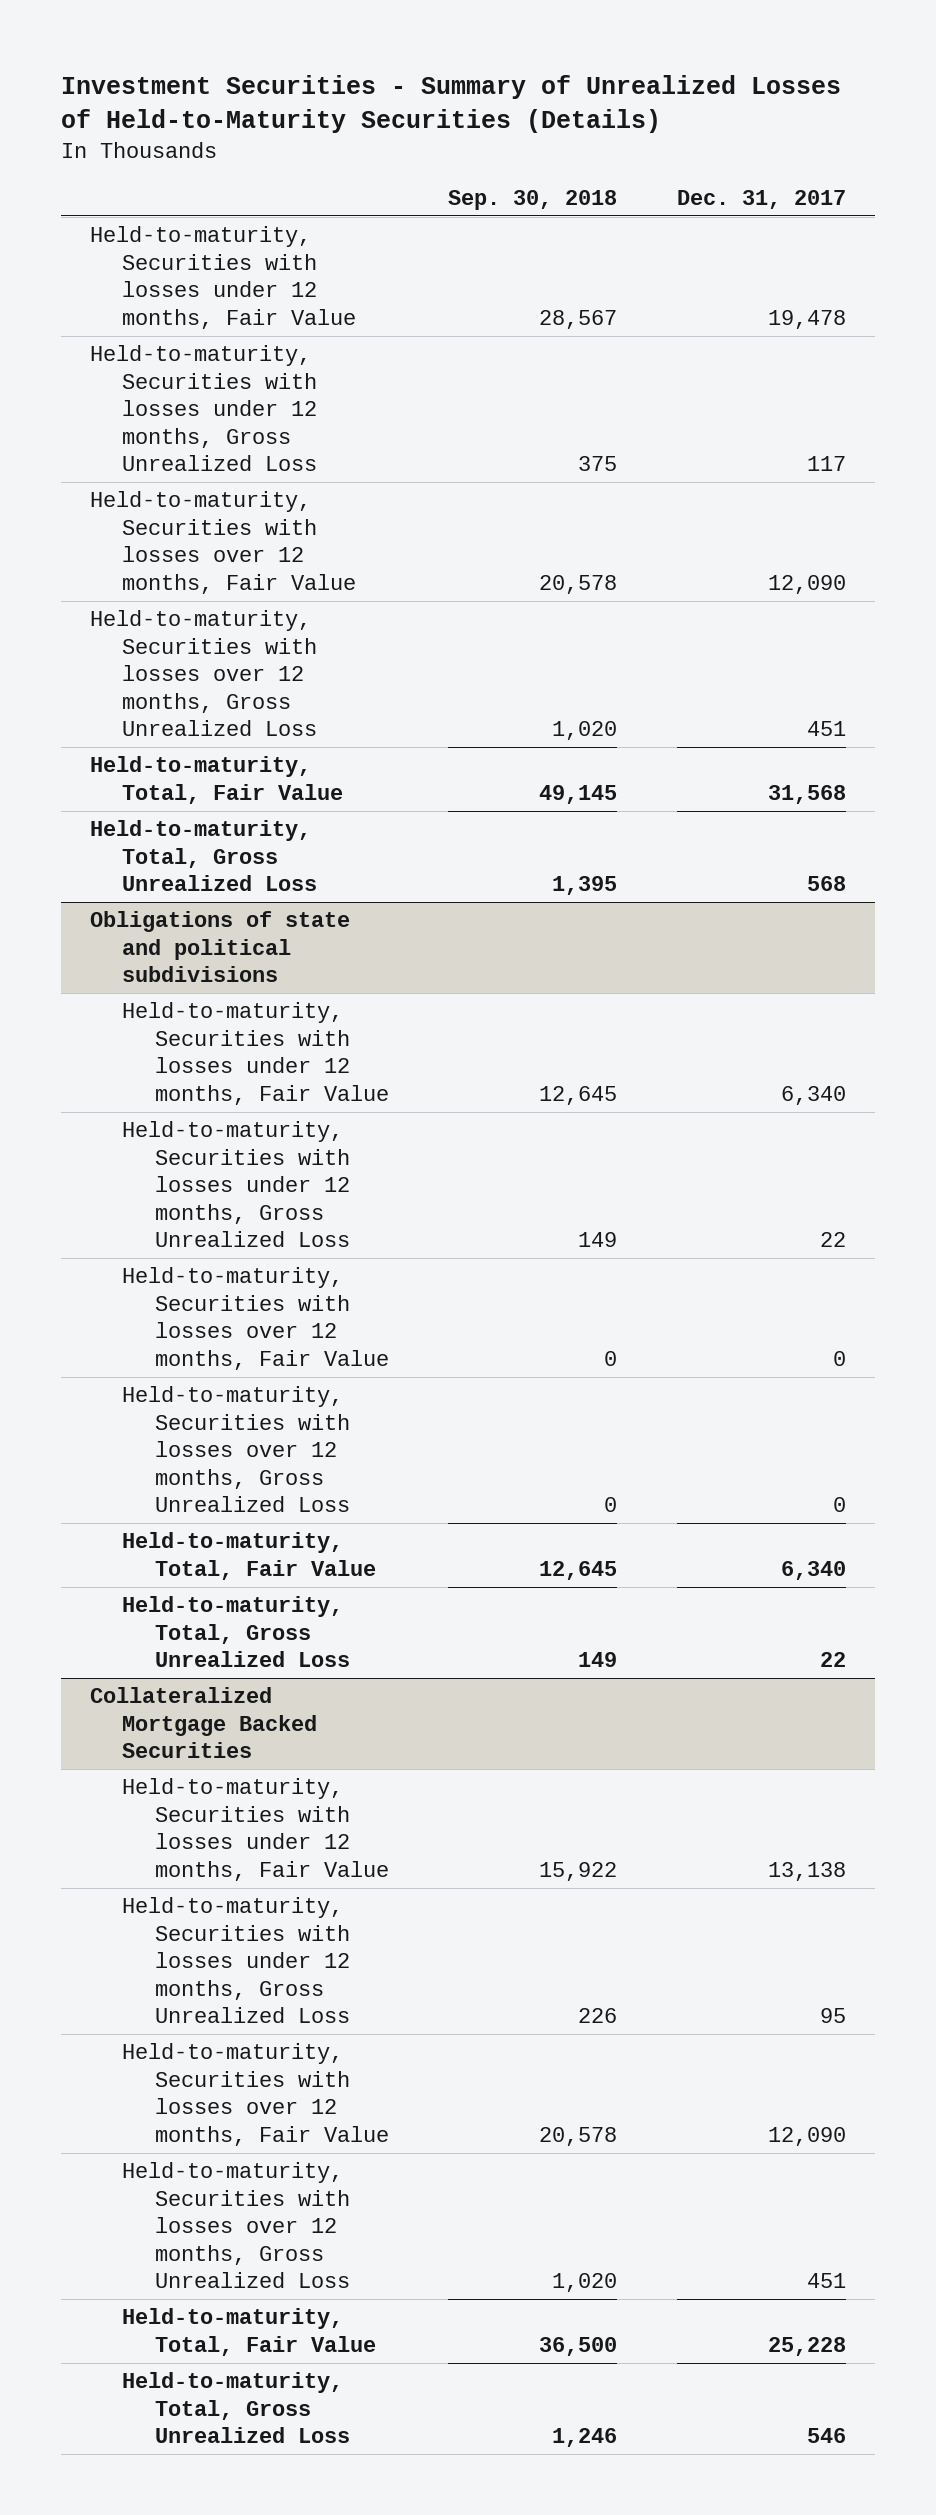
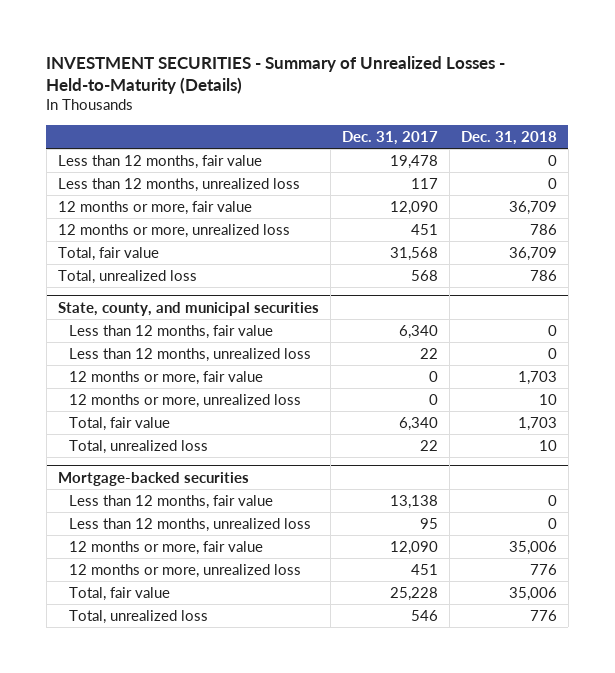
[60,75,841,134] Investment Securities - Summary of Unrealized Losses of Held-to-Maturity Securities (Details) -> [46,55,506,95] INVESTMENT SECURITIES - Summary of Unrealized Losses - Held-to-Maturity (Details)
[448,189,618,210] Sep. 30, 2018 -> none
none -> [460,130,557,145] Dec. 31, 2018
[90,226,357,329] Held-to-maturity, Securities with losses under 12 months, Fair Value -> [57,154,262,169] Less than 12 months, fair value
[90,345,318,472] Held-to-maturity, Securities with losses under 12 months, Gross Unrealized Loss -> [57,177,300,192] Less than 12 months, unrealized loss
[90,491,357,594] Held-to-maturity, Securities with losses over 12 months, Fair Value -> [57,200,252,215] 12 months or more, fair value
[90,610,318,737] Held-to-maturity, Securities with losses over 12 months, Gross Unrealized Loss -> [57,223,290,238] 12 months or more, unrealized loss
[90,756,344,804] Held-to-maturity, Total, Fair Value -> [57,246,159,261] Total, fair value
[90,820,318,892] Held-to-maturity, Total, Gross Unrealized Loss -> [57,269,197,284] Total, unrealized loss
[90,911,351,983] Obligations of state and political subdivisions -> [57,301,319,316] State, county, and municipal securities
[122,1002,389,1105] Held-to-maturity, Securities with losses under 12 months, Fair Value -> [68,324,273,339] Less than 12 months, fair value
[122,1121,350,1248] Held-to-maturity, Securities with losses under 12 months, Gross Unrealized Loss -> [68,347,311,362] Less than 12 months, unrealized loss
[122,1267,389,1370] Held-to-maturity, Securities with losses over 12 months, Fair Value -> [68,370,263,385] 12 months or more, fair value
[122,1386,350,1513] Held-to-maturity, Securities with losses over 12 months, Gross Unrealized Loss -> [68,393,301,408] 12 months or more, unrealized loss
[122,1532,376,1580] Held-to-maturity, Total, Fair Value -> [68,416,170,431] Total, fair value
[122,1596,350,1668] Held-to-maturity, Total, Gross Unrealized Loss -> [68,439,208,454] Total, unrealized loss
[90,1687,318,1759] Collateralized Mortgage Backed Securities -> [57,471,249,486] Mortgage-backed securities
[122,1778,389,1881] Held-to-maturity, Securities with losses under 12 months, Fair Value -> [68,494,273,509] Less than 12 months, fair value
[122,1897,350,2024] Held-to-maturity, Securities with losses under 12 months, Gross Unrealized Loss -> [68,517,311,532] Less than 12 months, unrealized loss
[122,2043,389,2146] Held-to-maturity, Securities with losses over 12 months, Fair Value -> [68,540,263,555] 12 months or more, fair value
[122,2162,350,2289] Held-to-maturity, Securities with losses over 12 months, Gross Unrealized Loss -> [68,563,301,578] 12 months or more, unrealized loss
[122,2308,376,2356] Held-to-maturity, Total, Fair Value -> [68,586,170,601] Total, fair value
[122,2372,350,2444] Held-to-maturity, Total, Gross Unrealized Loss -> [68,609,208,624] Total, unrealized loss

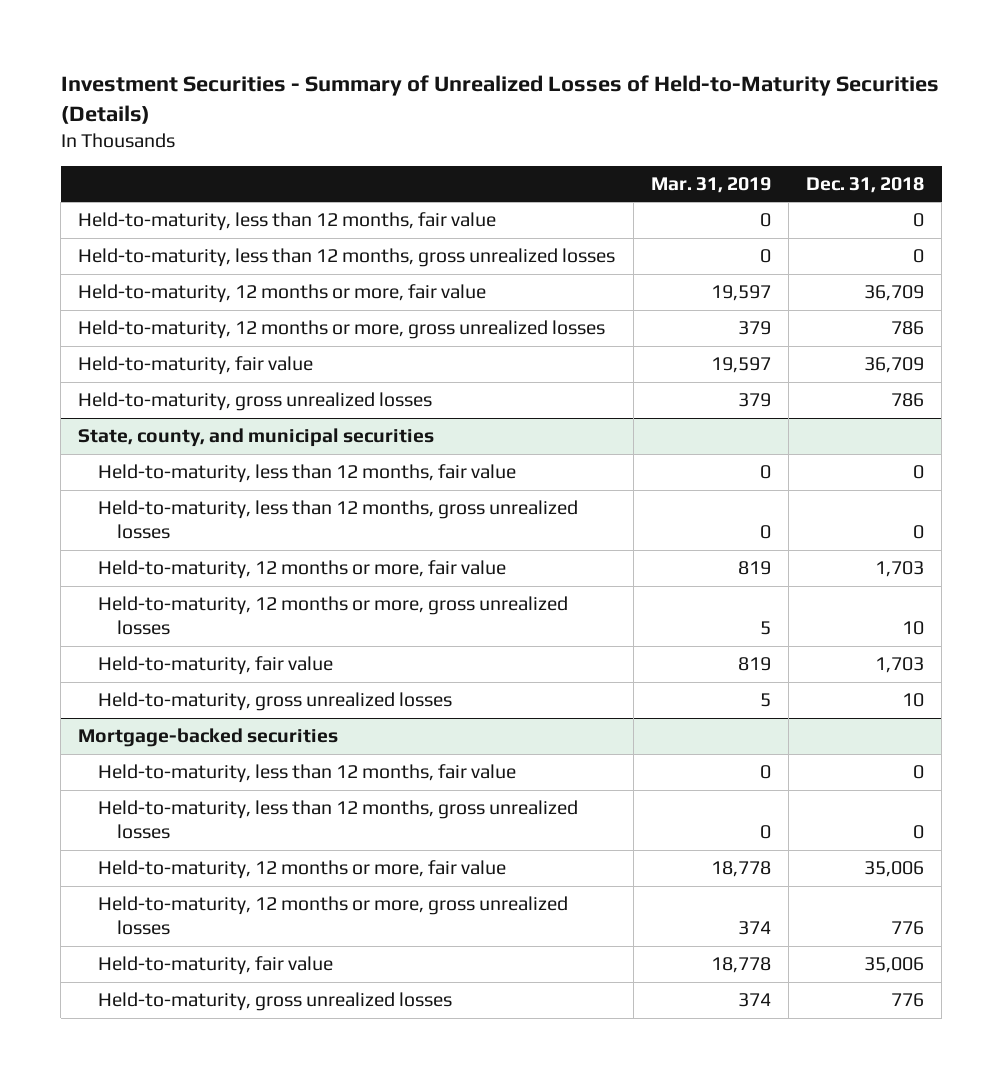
[46,55,506,95] INVESTMENT SECURITIES - Summary of Unrealized Losses - Held-to-Maturity (Details) -> [60,74,939,124] Investment Securities - Summary of Unrealized Losses of Held-to-Maturity Securities (Details)
[341,130,438,145] Dec. 31, 2017 -> none
none -> [650,176,771,193] Mar. 31, 2019
[57,154,262,169] Less than 12 months, fair value -> [78,212,497,232] Held-to-maturity, less than 12 months, fair value
[57,177,300,192] Less than 12 months, unrealized loss -> [78,248,616,268] Held-to-maturity, less than 12 months, gross unrealized losses
[57,200,252,215] 12 months or more, fair value -> [78,284,487,304] Held-to-maturity, 12 months or more, fair value
[57,223,290,238] 12 months or more, unrealized loss -> [78,320,606,340] Held-to-maturity, 12 months or more, gross unrealized losses
[57,246,159,261] Total, fair value -> [78,356,314,376] Held-to-maturity, fair value
[57,269,197,284] Total, unrealized loss -> [78,392,433,412] Held-to-maturity, gross unrealized losses
[68,324,273,339] Less than 12 months, fair value -> [97,464,516,484] Held-to-maturity, less than 12 months, fair value
[68,347,311,362] Less than 12 months, unrealized loss -> [97,500,578,540] Held-to-maturity, less than 12 months, gross unrealized losses
[68,370,263,385] 12 months or more, fair value -> [97,560,506,580] Held-to-maturity, 12 months or more, fair value
[68,393,301,408] 12 months or more, unrealized loss -> [97,596,568,636] Held-to-maturity, 12 months or more, gross unrealized losses
[68,416,170,431] Total, fair value -> [97,656,333,676] Held-to-maturity, fair value
[68,439,208,454] Total, unrealized loss -> [97,692,452,712] Held-to-maturity, gross unrealized losses
[68,494,273,509] Less than 12 months, fair value -> [97,764,516,784] Held-to-maturity, less than 12 months, fair value
[68,517,311,532] Less than 12 months, unrealized loss -> [97,800,578,840] Held-to-maturity, less than 12 months, gross unrealized losses
[68,540,263,555] 12 months or more, fair value -> [97,860,506,880] Held-to-maturity, 12 months or more, fair value
[68,563,301,578] 12 months or more, unrealized loss -> [97,896,568,936] Held-to-maturity, 12 months or more, gross unrealized losses
[68,586,170,601] Total, fair value -> [97,956,333,976] Held-to-maturity, fair value
[68,609,208,624] Total, unrealized loss -> [97,992,452,1012] Held-to-maturity, gross unrealized losses

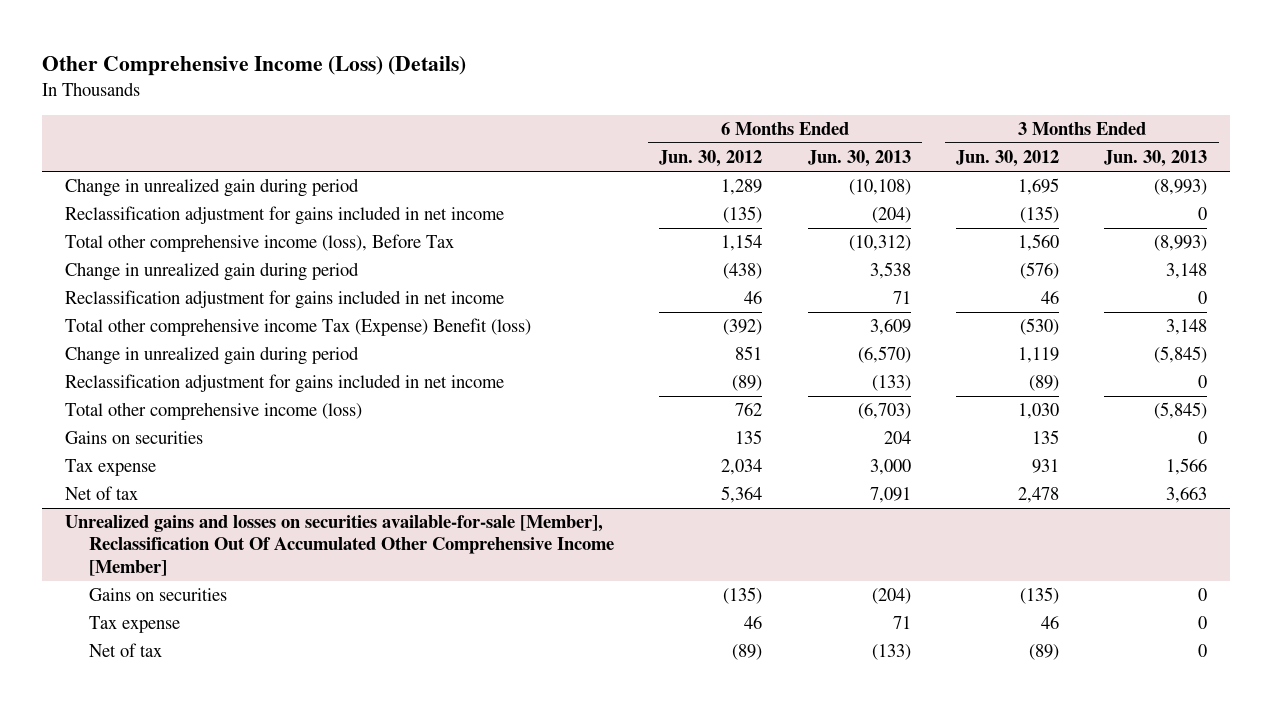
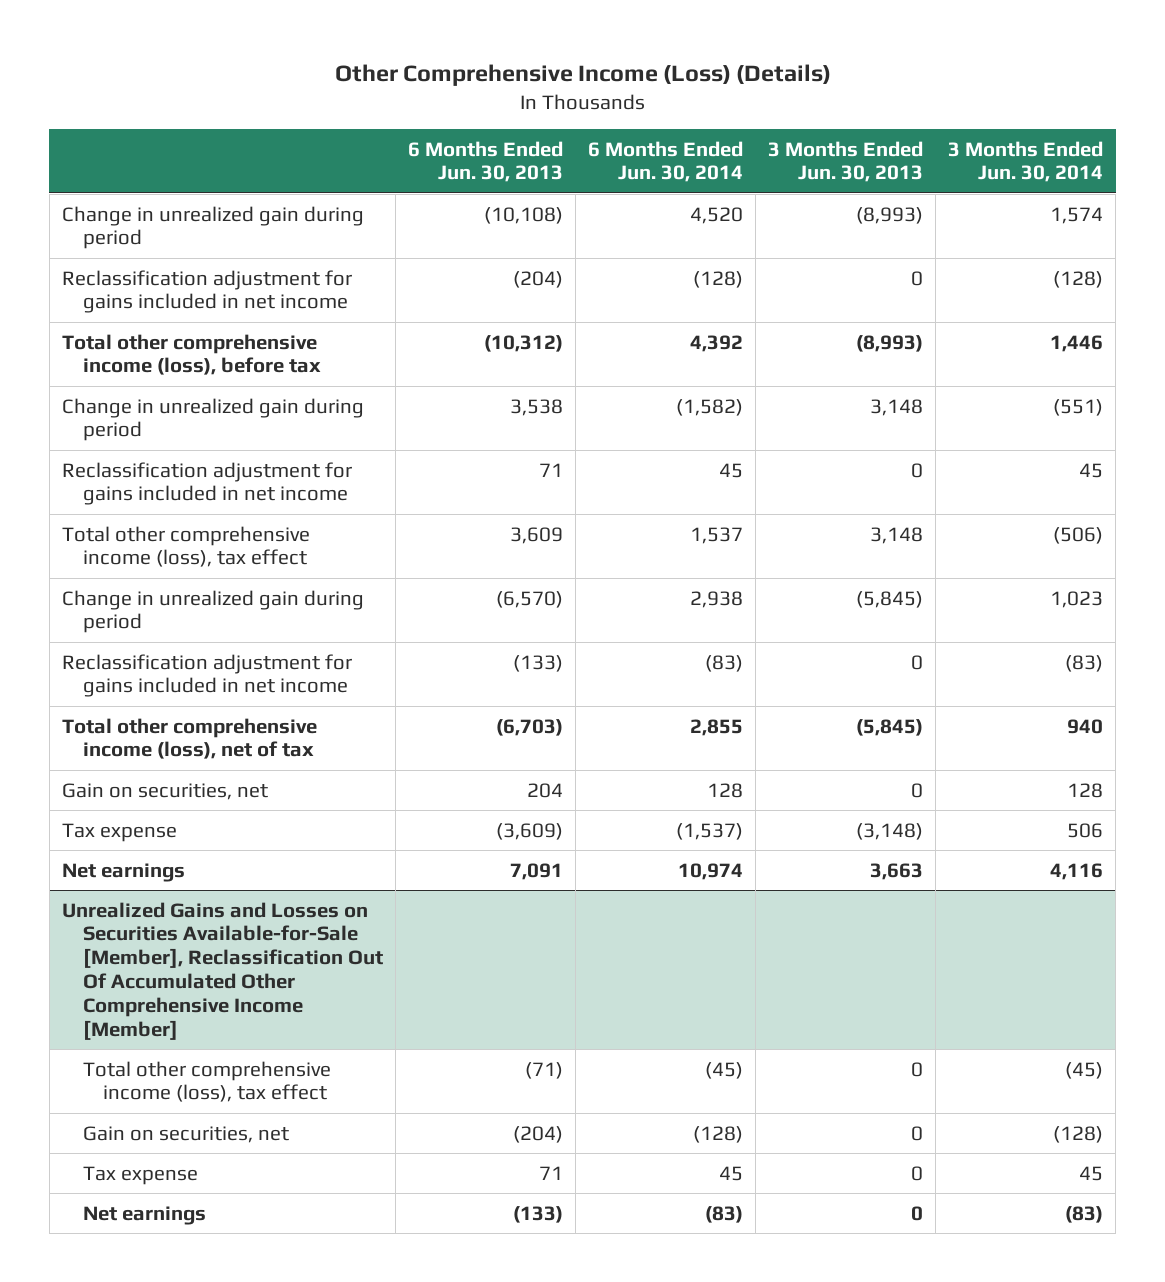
[659,150,763,168] Jun. 30, 2012 -> none
[956,150,1060,168] Jun. 30, 2012 -> none
none -> [587,140,743,183] 6 Months Ended Jun. 30, 2014
none -> [948,140,1104,183] 3 Months Ended Jun. 30, 2014
[65,234,455,253] Total other comprehensive income (loss), Before Tax -> [61,333,321,376] Total other comprehensive income (loss), before tax
[65,318,532,337] Total other comprehensive income Tax (Expense) Benefit (loss) -> [61,525,310,568] Total other comprehensive income (loss), tax effect
[65,402,363,421] Total other comprehensive income (loss) -> [61,717,317,760] Total other comprehensive income (loss), net of tax
[65,431,204,445] Gains on securities -> [61,782,268,800] Gain on securities, net
[869,459,911,476] 3,000 -> [495,822,563,840] (3,609)
[1166,458,1208,476] 1,566 -> [856,822,924,840] (3,148)
[65,486,139,501] Net of tax -> [61,862,185,882] Net earnings
[65,515,614,576] Unrealized gains and losses on securities available-for-sale [Member], Reclassification Out Of Accumulated Other Comprehensive Income [Member] -> [61,901,383,1040] Unrealized Gains and Losses on Securities Available-for-Sale [Member], Reclassification Out Of Accumulated Other Comprehensive Income [Member]
none -> [82,1060,331,1103] Total other comprehensive income (loss), tax effect
[88,588,227,602] Gains on securities -> [82,1125,289,1143] Gain on securities, net
[88,643,162,658] Net of tax -> [82,1205,206,1225] Net earnings

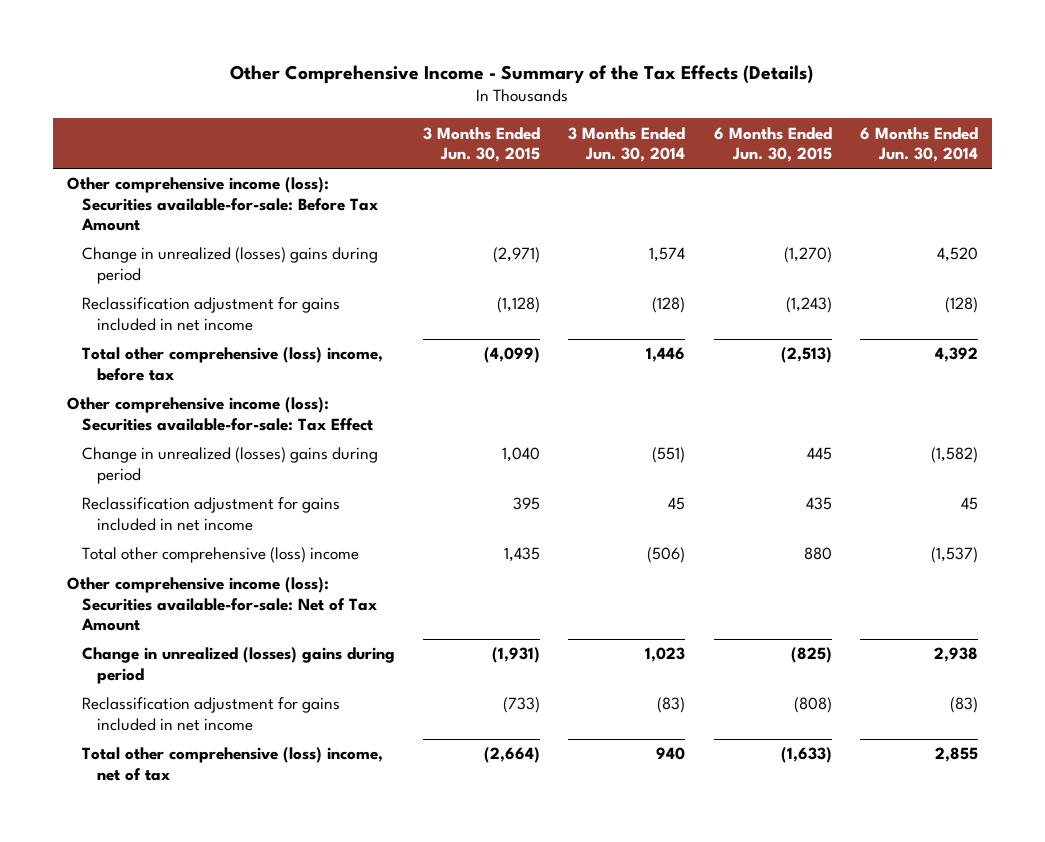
[334,63,831,86] Other Comprehensive Income (Loss) (Details) -> [230,64,814,84] Other Comprehensive Income - Summary of the Tax Effects (Details)
[407,140,563,183] 6 Months Ended Jun. 30, 2013 -> none
[768,140,924,183] 3 Months Ended Jun. 30, 2013 -> none
none -> [423,126,541,162] 3 Months Ended Jun. 30, 2015
none -> [713,126,832,162] 6 Months Ended Jun. 30, 2015
none -> [66,177,378,231] Other comprehensive income (loss): Securities available-for-sale: Before Tax Amount
[61,205,364,250] Change in unrealized gain during period -> [81,247,378,284] Change in unrealized (losses) gains during period
[61,333,321,376] Total other comprehensive income (loss), before tax -> [81,347,383,381] Total other comprehensive (loss) income, before tax
none -> [66,397,373,431] Other comprehensive income (loss): Securities available-for-sale: Tax Effect
[61,397,364,442] Change in unrealized gain during period -> [81,447,378,484] Change in unrealized (losses) gains during period
[61,525,310,568] Total other comprehensive income (loss), tax effect -> [81,547,359,564] Total other comprehensive (loss) income
[689,526,743,544] 1,537 -> [931,547,979,564] (1,537)
none -> [66,577,377,631] Other comprehensive income (loss): Securities available-for-sale: Net of Tax Amount
[61,589,364,634] Change in unrealized gain during period -> [81,647,395,684] Change in unrealized (losses) gains during period
[61,782,268,800] Gain on securities, net -> none
[61,822,177,842] Tax expense -> none
[61,862,185,882] Net earnings -> none
[61,901,383,1040] Unrealized Gains and Losses on Securities Available-for-Sale [Member], Reclassification Out Of Accumulated Other Comprehensive Income [Member] -> none
[82,1060,331,1103] Total other comprehensive income (loss), tax effect -> none
[82,1125,289,1143] Gain on securities, net -> none
[82,1165,198,1185] Tax expense -> none
[82,1205,206,1225] Net earnings -> none
[61,717,317,760] Total other comprehensive income (loss), net of tax -> [81,747,383,781] Total other comprehensive (loss) income, net of tax

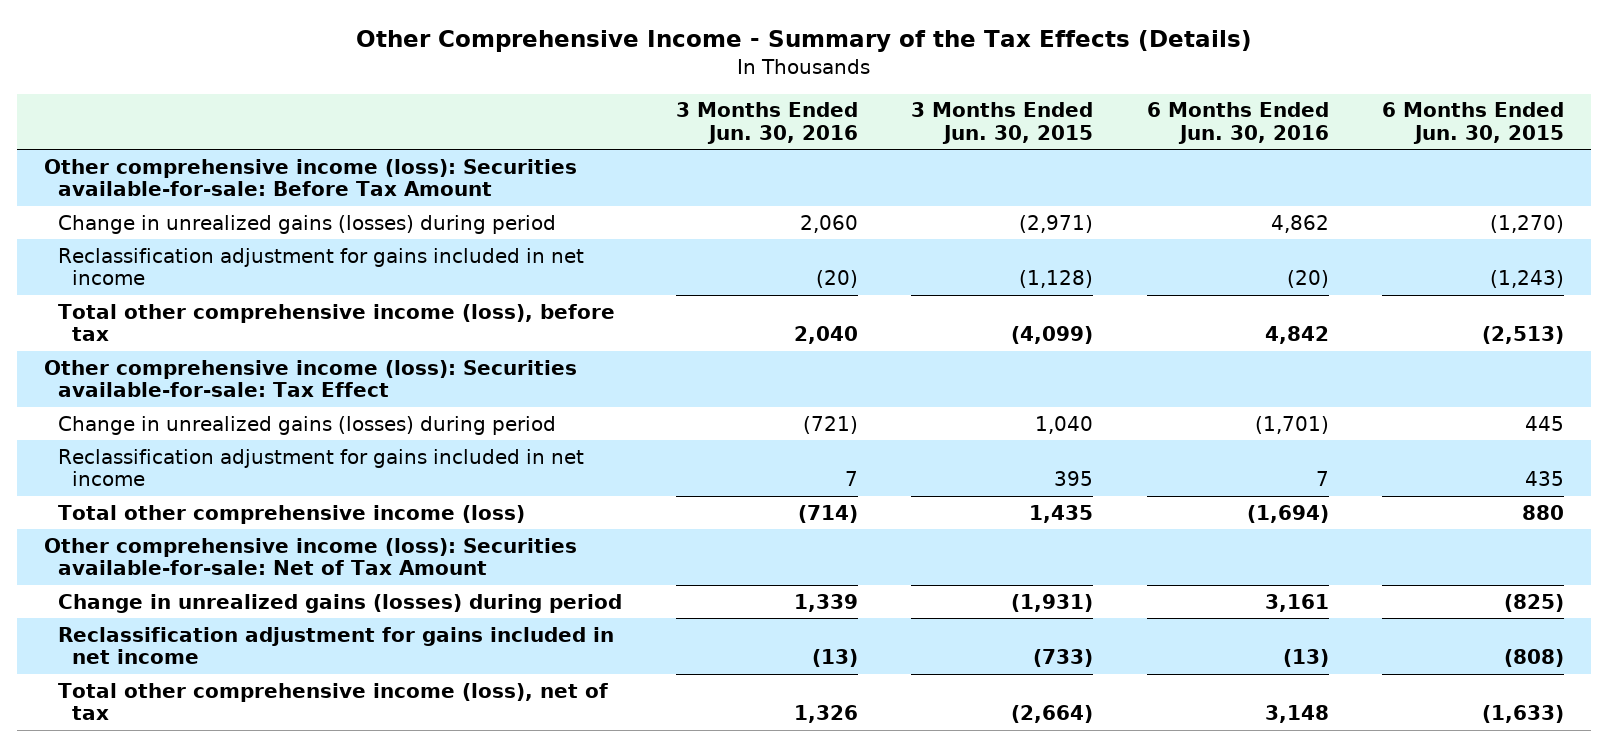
[568,126,686,162] 3 Months Ended Jun. 30, 2014 -> none
[860,126,979,162] 6 Months Ended Jun. 30, 2014 -> none
none -> [675,102,858,145] 3 Months Ended Jun. 30, 2016
none -> [1146,102,1329,145] 6 Months Ended Jun. 30, 2016
[81,247,378,284] Change in unrealized (losses) gains during period -> [57,214,556,234] Change in unrealized gains (losses) during period
[81,347,383,381] Total other comprehensive (loss) income, before tax -> [57,303,615,342] Total other comprehensive income (loss), before tax
[81,447,378,484] Change in unrealized (losses) gains during period -> [57,415,556,435] Change in unrealized gains (losses) during period
[81,547,359,564] Total other comprehensive (loss) income -> [57,504,525,524] Total other comprehensive income (loss)
[81,647,395,684] Change in unrealized (losses) gains during period -> [57,593,622,613] Change in unrealized gains (losses) during period
[81,747,383,781] Total other comprehensive (loss) income, net of tax -> [57,682,608,721] Total other comprehensive income (loss), net of tax

